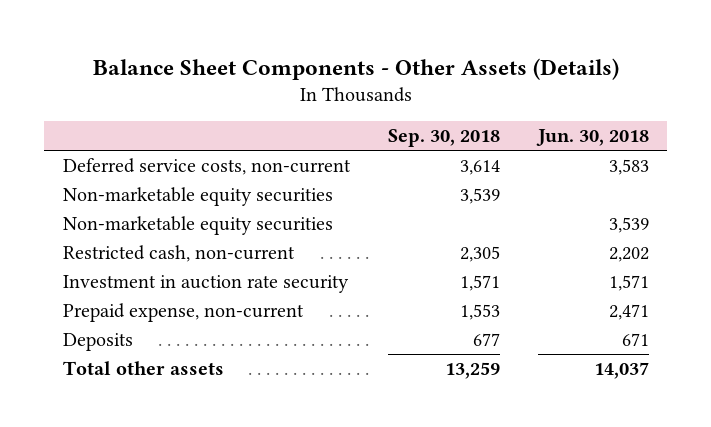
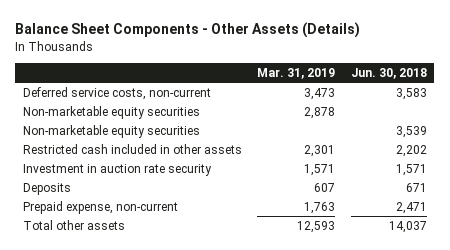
[387,129,500,148] Sep. 30, 2018 -> none
none -> [257,68,336,80] Mar. 31, 2019
[62,245,295,263] Restricted cash, non-current -> [23,143,243,154] Restricted cash included in other assets
[62,303,304,323] Prepaid expense, non-current -> [23,200,179,214] Prepaid expense, non-current

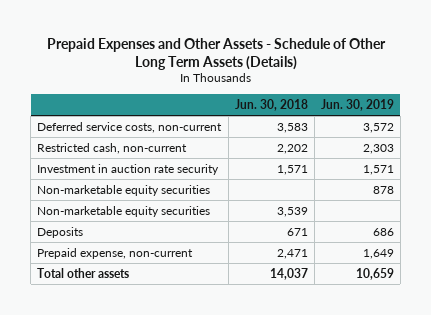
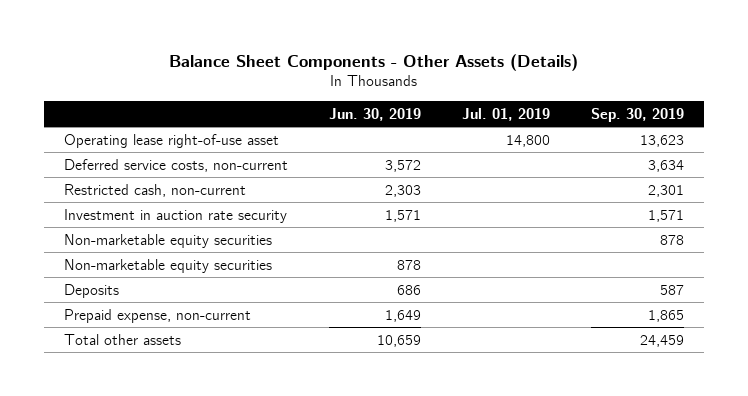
[46,37,386,70] Prepaid Expenses and Other Assets - Schedule of Other Long Term Assets (Details) -> [169,53,579,71] Balance Sheet Components - Other Assets (Details)
[234,98,308,111] Jun. 30, 2018 -> none
none -> [461,107,550,121] Jul. 01, 2019
none -> [590,107,684,122] Sep. 30, 2019
none -> [64,133,280,148] Operating lease right-of-use asset
[37,184,211,196] Non-marketable equity securities -> [64,258,273,273] Non-marketable equity securities

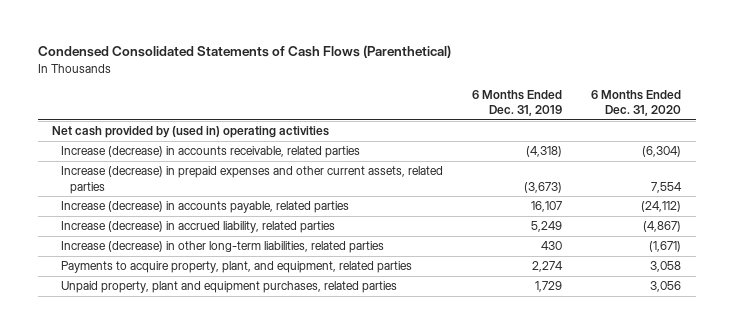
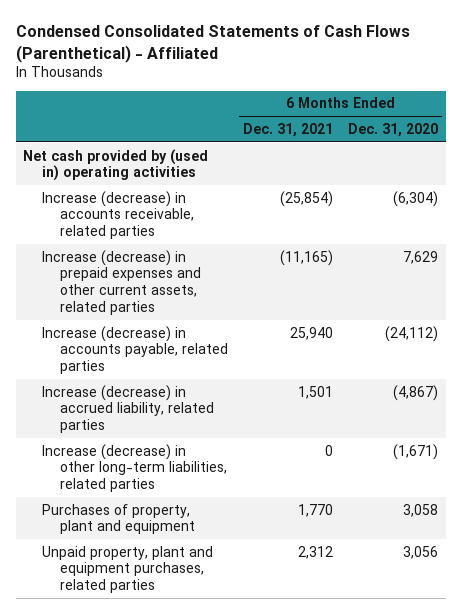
[37,45,451,59] Condensed Consolidated Statements of Cash Flows (Parenthetical) -> [15,25,410,63] Condensed Consolidated Statements of Cash Flows (Parenthetical) - Affiliated
[472,89,563,117] 6 Months Ended Dec. 31, 2019 -> none
none -> [242,122,333,137] Dec. 31, 2021
[651,181,683,193] 7,554 -> [403,250,439,264] 7,629
[61,261,413,274] Payments to acquire property, plant, and equipment, related parties -> [41,503,195,535] Purchases of property, plant and equipment

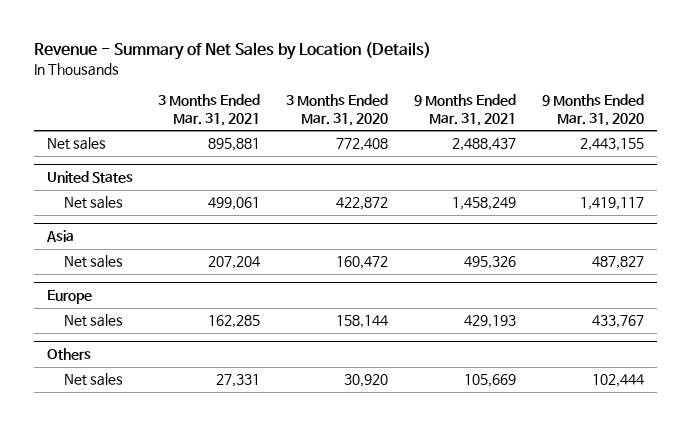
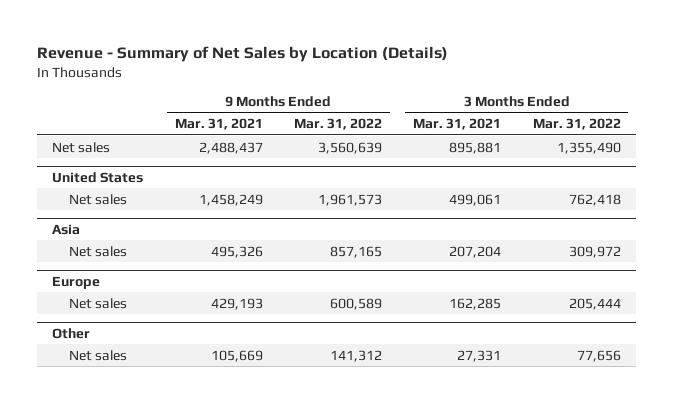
[286,94,389,126] 3 Months Ended Mar. 31, 2020 -> none
[541,94,644,126] 9 Months Ended Mar. 31, 2020 -> none
none -> [294,118,383,131] Mar. 31, 2022
none -> [532,118,621,131] Mar. 31, 2022
[46,348,91,361] Others -> [52,327,91,339] Other

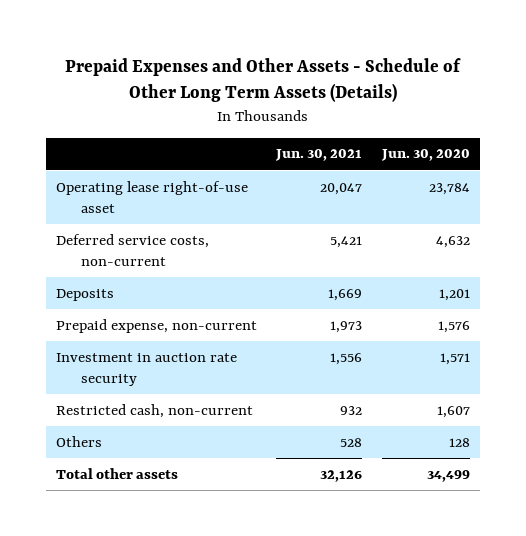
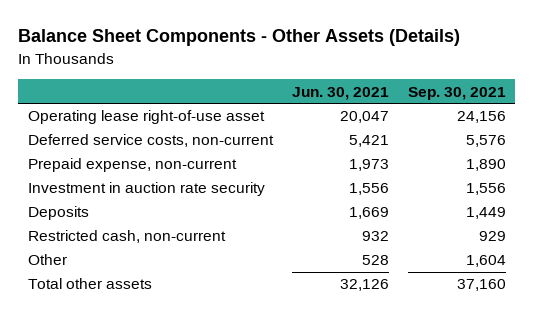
[64,57,461,103] Prepaid Expenses and Other Assets - Schedule of Other Long Term Assets (Details) -> [17,29,460,47] Balance Sheet Components - Other Assets (Details)
[380,149,470,162] Jun. 30, 2020 -> none
none -> [407,86,506,100] Sep. 30, 2021
[55,288,114,301] Deposits -> [27,206,89,221] Deposits
[55,435,102,447] Others -> [27,254,67,266] Other

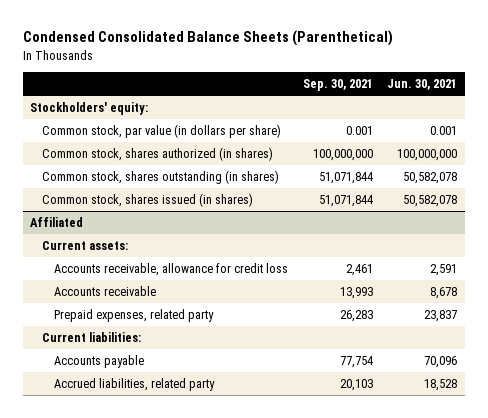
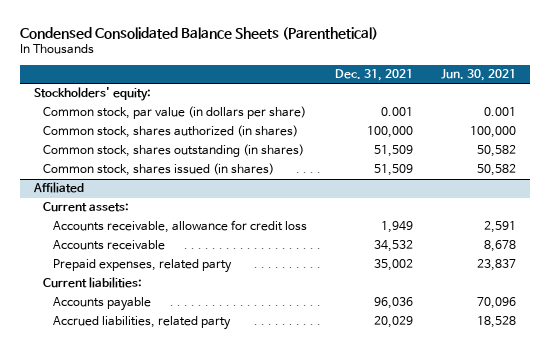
[302,79,373,92] Sep. 30, 2021 -> none
none -> [334,69,413,82] Dec. 31, 2021
[397,148,458,161] 100,000,000 -> [469,126,516,139] 100,000
[403,171,458,184] 50,582,078 -> [476,145,516,158] 50,582
[403,194,458,207] 50,582,078 -> [476,164,516,177] 50,582

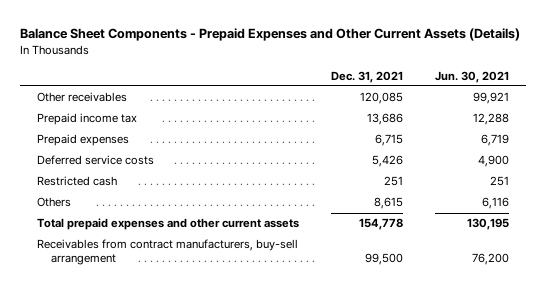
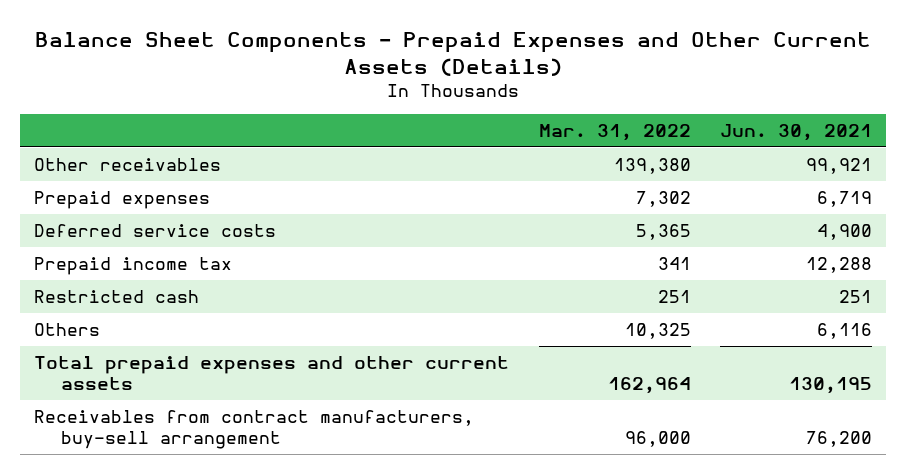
[330,70,403,83] Dec. 31, 2021 -> none
none -> [538,124,691,142] Mar. 31, 2022
[36,113,137,126] Prepaid income tax -> [34,256,233,275] Prepaid income tax

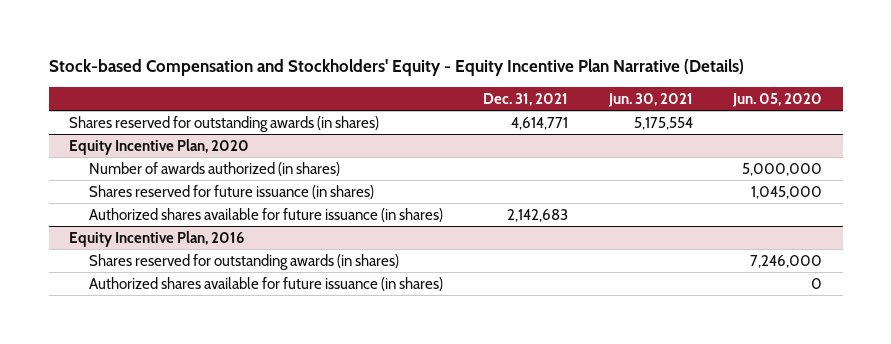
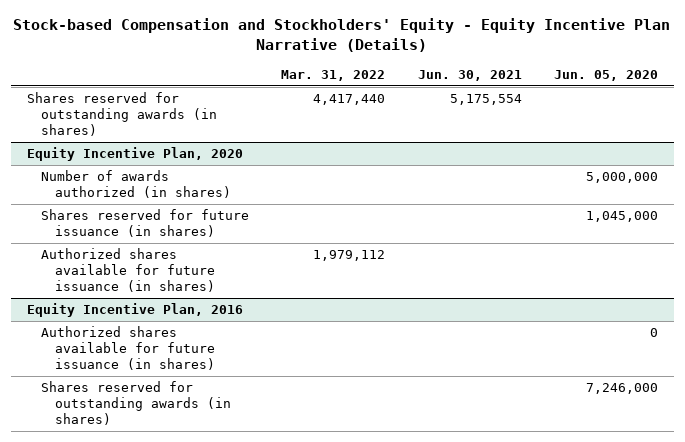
[483,92,569,106] Dec. 31, 2021 -> none
none -> [281,69,386,81] Mar. 31, 2022
[88,253,399,270] Shares reserved for outstanding awards (in shares) -> [40,381,231,425] Shares reserved for outstanding awards (in shares)

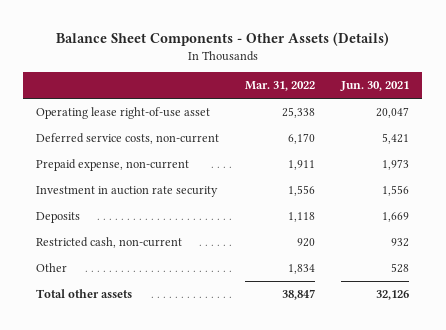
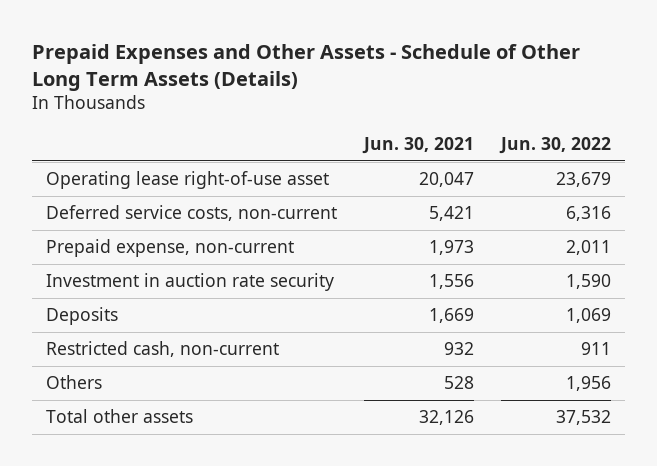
[55,31,389,46] Balance Sheet Components - Other Assets (Details) -> [32,43,581,91] Prepaid Expenses and Other Assets - Schedule of Other Long Term Assets (Details)
[245,81,316,92] Mar. 31, 2022 -> none
none -> [499,136,612,154] Jun. 30, 2022
[36,263,68,273] Other -> [45,375,102,390] Others

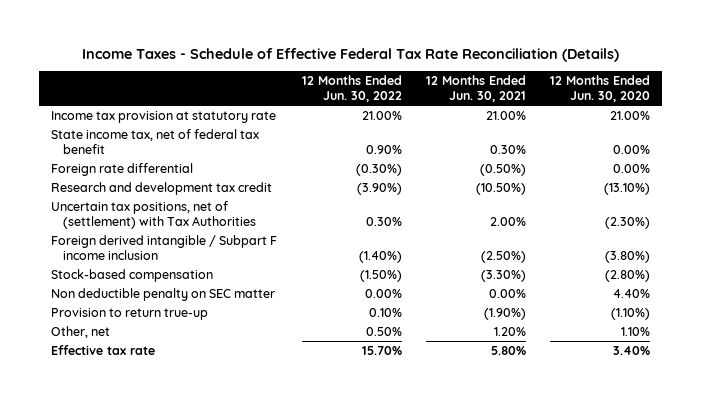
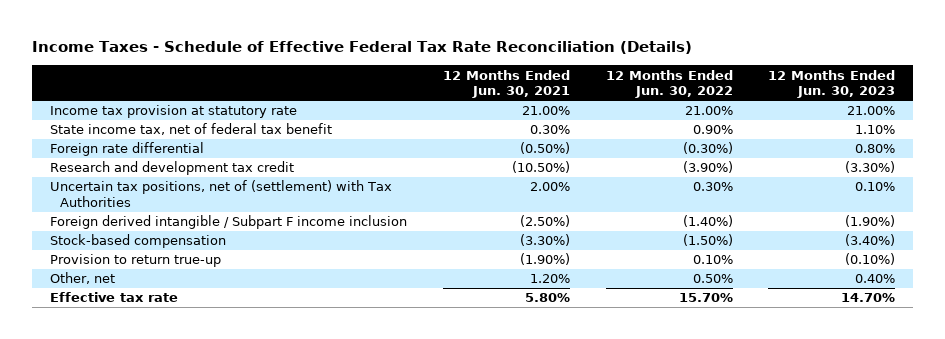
[549,75,650,103] 12 Months Ended Jun. 30, 2020 -> none
none -> [768,69,896,99] 12 Months Ended Jun. 30, 2023
[51,287,276,301] Non deductible penalty on SEC matter -> none

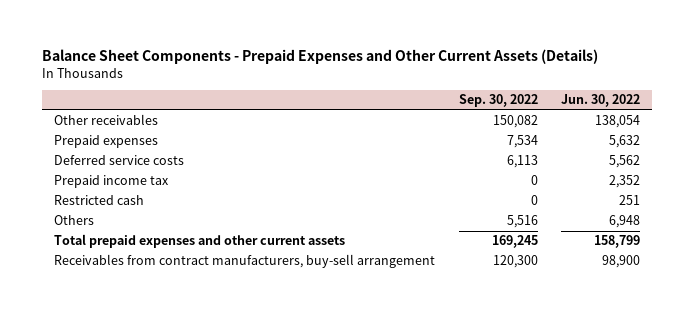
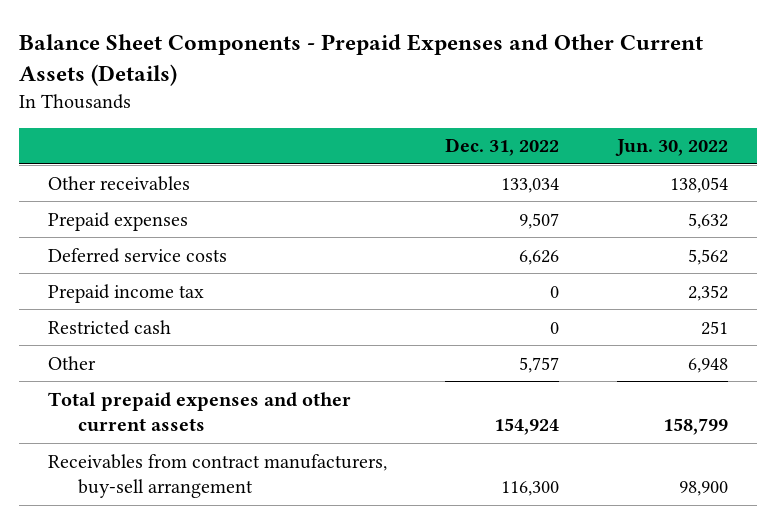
[458,94,538,108] Sep. 30, 2022 -> none
none -> [444,138,559,157] Dec. 31, 2022
[53,215,94,226] Others -> [47,355,96,370] Other

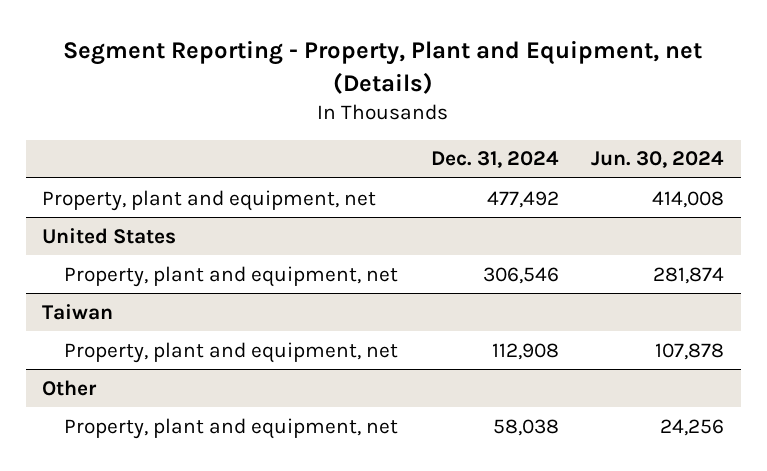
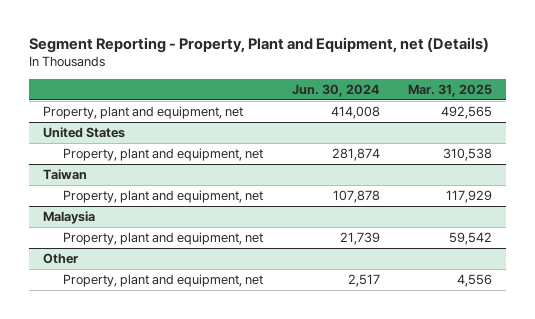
[430,151,559,169] Dec. 31, 2024 -> none
none -> [408,84,493,98] Mar. 31, 2025
none -> [42,210,95,224] Malaysia
none -> [63,231,264,245] Property, plant and equipment, net
[660,418,725,436] 24,256 -> [347,273,380,287] 2,517

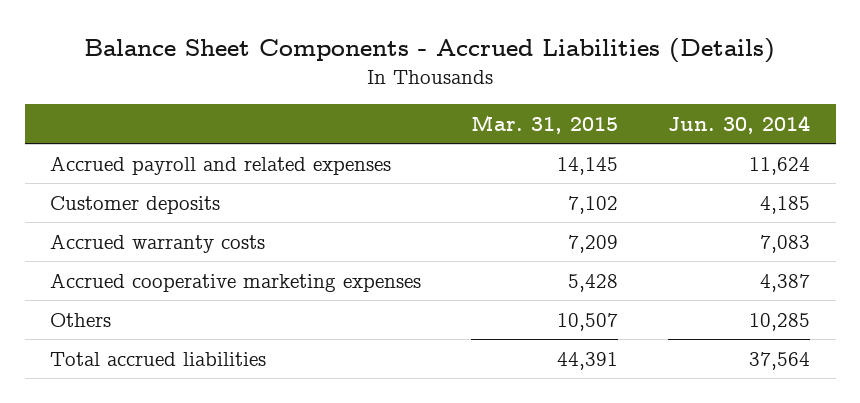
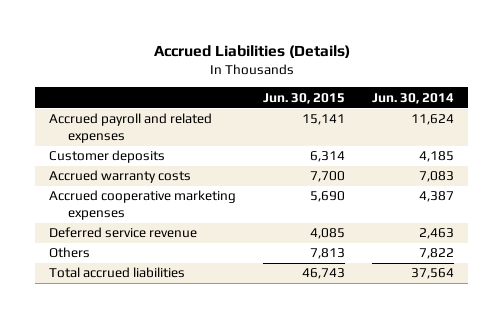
[84,38,776,64] Balance Sheet Components - Accrued Liabilities (Details) -> [153,45,350,59] Accrued Liabilities (Details)
[471,114,619,134] Mar. 31, 2015 -> none
none -> [263,92,346,104] Jun. 30, 2015
none -> [48,227,197,239] Deferred service revenue
[749,312,811,331] 10,285 -> [419,248,455,260] 7,822

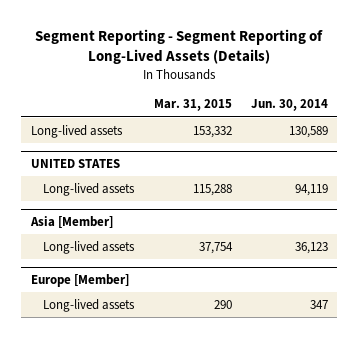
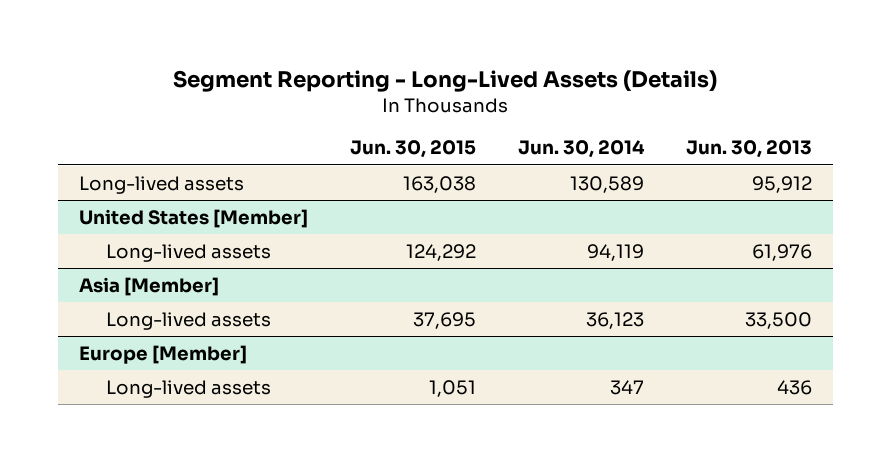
[35,29,324,65] Segment Reporting - Segment Reporting of Long-Lived Assets (Details) -> [173,69,718,92] Segment Reporting - Long-Lived Assets (Details)
[153,99,232,112] Mar. 31, 2015 -> none
none -> [349,140,476,159] Jun. 30, 2015
none -> [685,140,812,159] Jun. 30, 2013
[30,159,120,169] UNITED STATES -> [78,208,308,228] United States [Member]

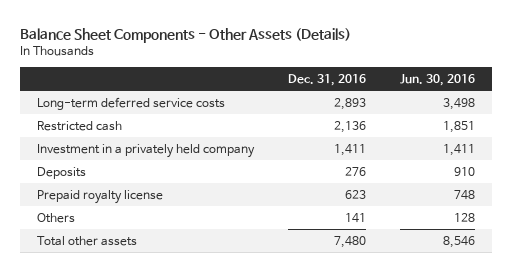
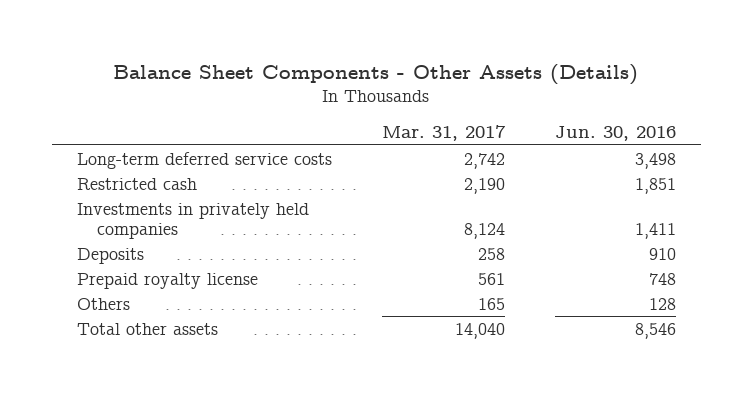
[288,73,367,86] Dec. 31, 2016 -> none
none -> [381,125,506,142] Mar. 31, 2017
[37,143,256,158] Investment in a privately held company -> [76,202,309,239] Investments in privately held companies

